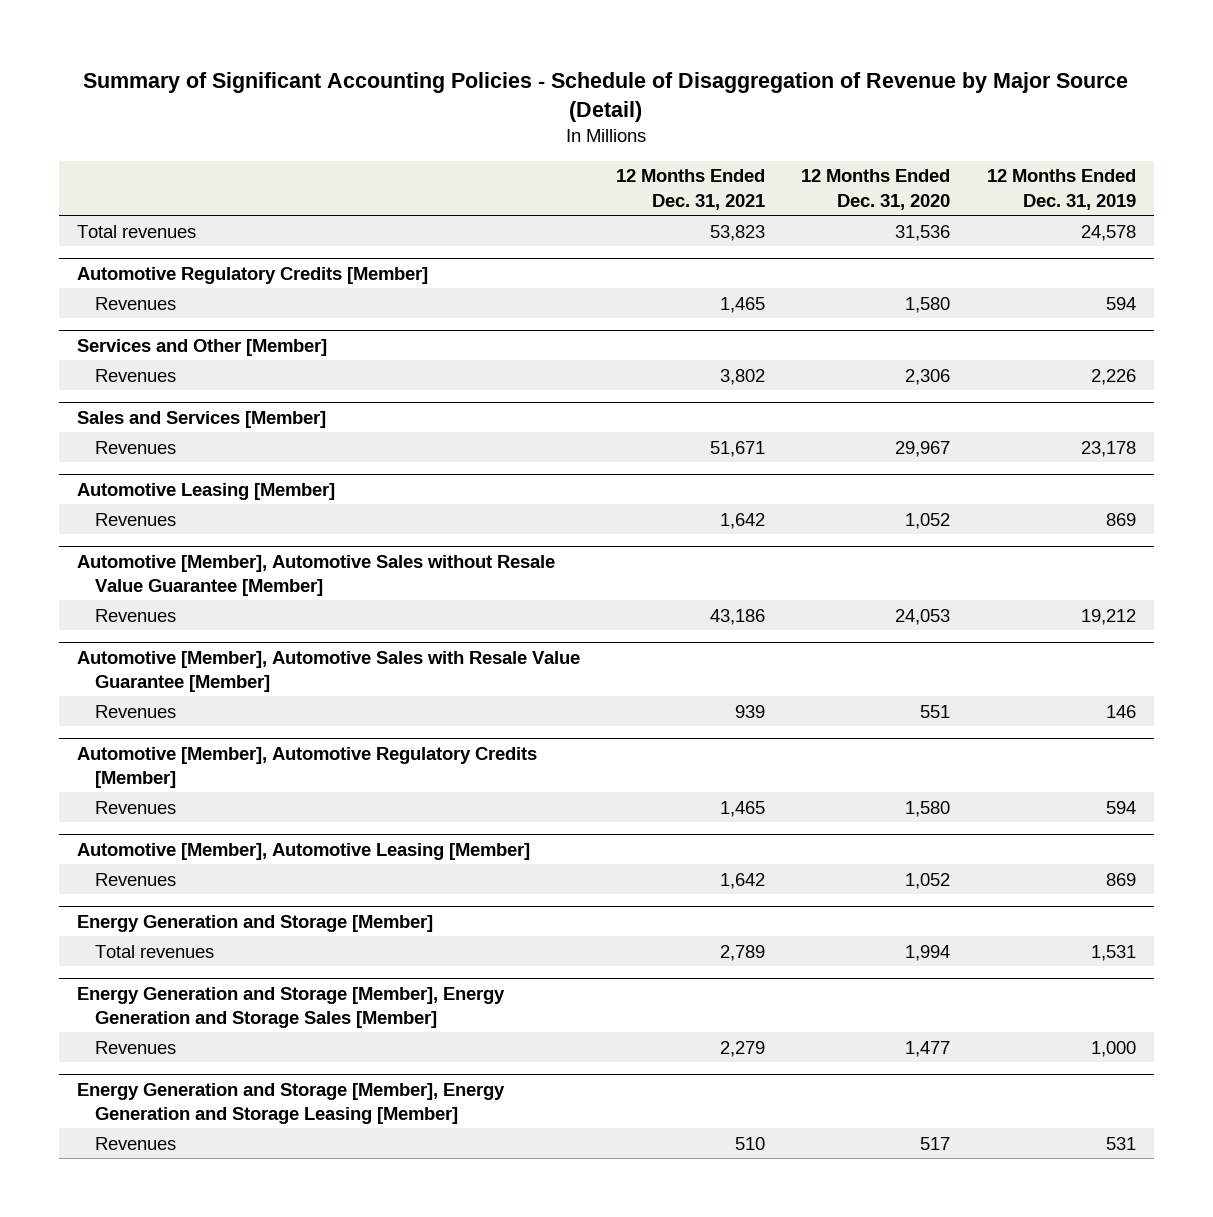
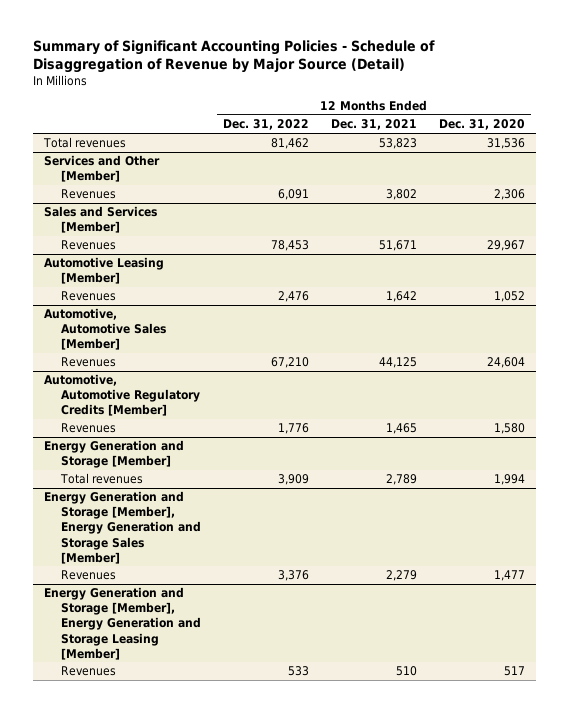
[986,169,1136,210] 12 Months Ended Dec. 31, 2019 -> none
none -> [223,119,310,131] Dec. 31, 2022
[77,266,429,284] Automotive Regulatory Credits [Member] -> none
[95,296,177,310] Revenues -> none
[77,554,556,596] Automotive [Member], Automotive Sales without Resale Value Guarantee [Member] -> none
[77,650,581,692] Automotive [Member], Automotive Sales with Resale Value Guarantee [Member] -> none
[95,704,177,718] Revenues -> none
none -> [44,308,166,351] Automotive, Automotive Sales [Member]
[710,608,766,625] 43,186 -> [379,357,418,369] 44,125
[895,608,951,625] 24,053 -> [487,357,526,369] 24,604
[77,746,538,788] Automotive [Member], Automotive Regulatory Credits [Member] -> [44,374,200,417] Automotive, Automotive Regulatory Credits [Member]
[77,842,531,860] Automotive [Member], Automotive Leasing [Member] -> none
[95,872,177,886] Revenues -> none

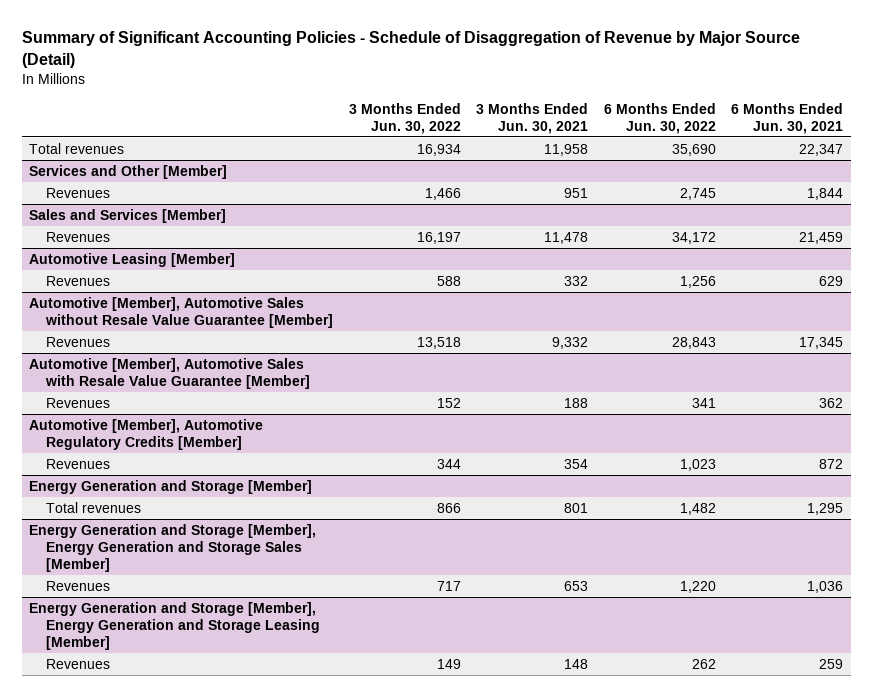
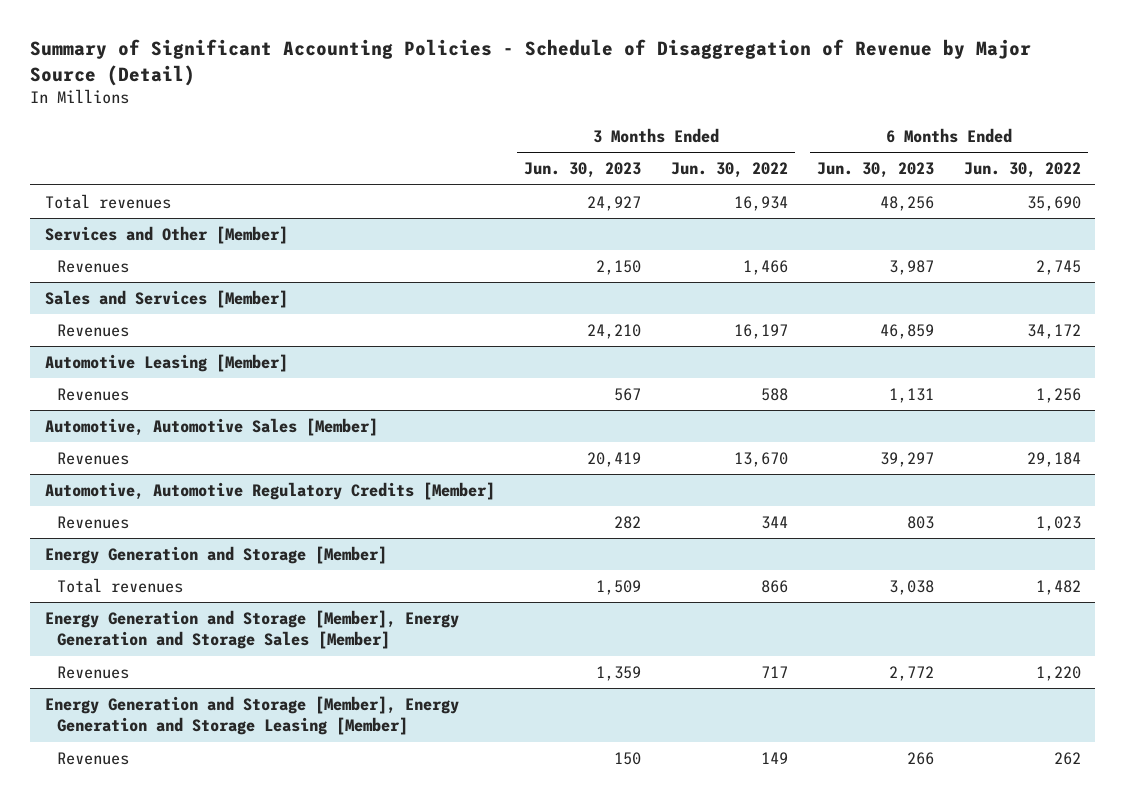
[476,102,589,134] 3 Months Ended Jun. 30, 2021 -> none
[731,102,844,134] 6 Months Ended Jun. 30, 2021 -> none
none -> [524,162,642,179] Jun. 30, 2023
none -> [817,162,935,179] Jun. 30, 2023
[29,296,334,328] Automotive [Member], Automotive Sales without Resale Value Guarantee [Member] -> none
[29,357,311,389] Automotive [Member], Automotive Sales with Resale Value Guarantee [Member] -> none
[46,397,111,408] Revenues -> none
none -> [44,417,378,436] Automotive, Automotive Sales [Member]
[416,336,461,349] 13,518 -> [733,451,788,467] 13,670
[671,336,716,349] 28,843 -> [1026,451,1081,467] 29,184
[29,418,264,450] Automotive [Member], Automotive Regulatory Credits [Member] -> [44,481,495,500] Automotive, Automotive Regulatory Credits [Member]

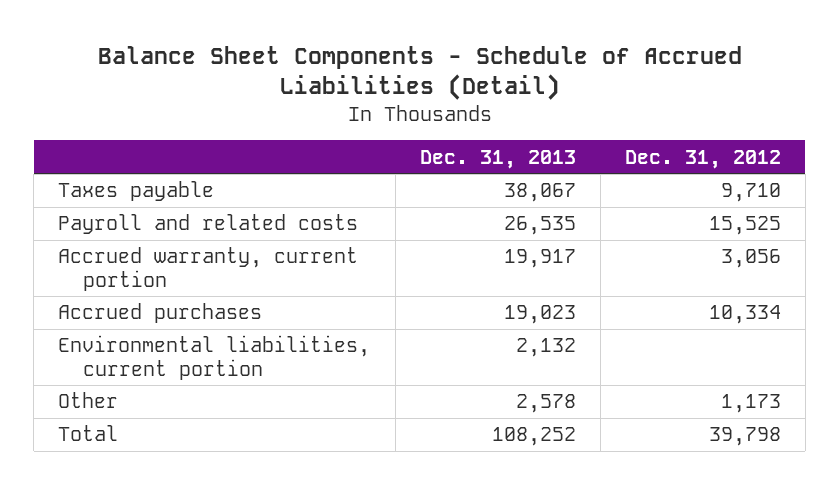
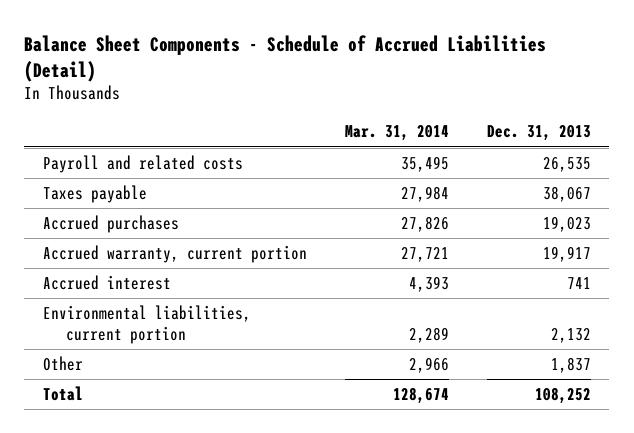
[624,149,781,169] Dec. 31, 2012 -> none
none -> [344,125,449,142] Mar. 31, 2014
[58,181,215,202] Taxes payable -> [43,185,148,204] Taxes payable
[58,247,359,291] Accrued warranty, current portion -> [43,245,308,264] Accrued warranty, current portion
none -> [43,275,172,291] Accrued interest
[515,394,576,414] 2,578 -> [550,357,591,374] 1,837

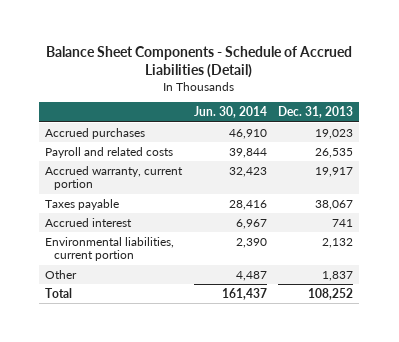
[344,125,449,142] Mar. 31, 2014 -> none
none -> [193,106,267,119] Jun. 30, 2014
[43,155,244,174] Payroll and related costs -> [45,146,174,158] Payroll and related costs
[43,185,148,204] Taxes payable -> [45,198,120,210] Taxes payable

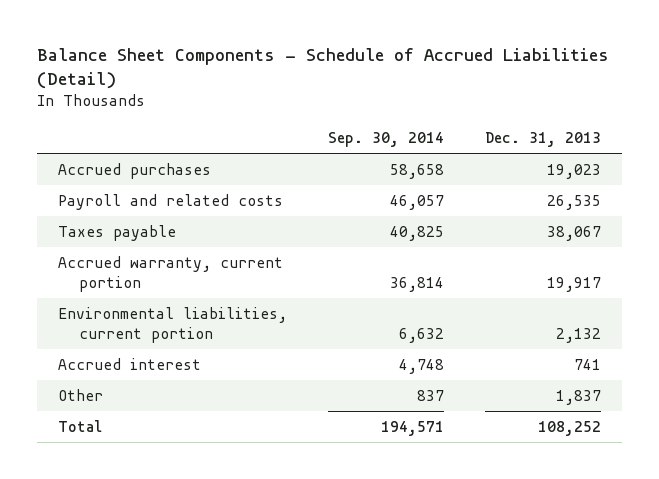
[193,106,267,119] Jun. 30, 2014 -> none
none -> [327,132,444,148] Sep. 30, 2014
[45,165,184,191] Accrued warranty, current portion -> [57,255,283,292] Accrued warranty, current portion
[45,217,133,227] Accrued interest -> [57,357,201,370] Accrued interest

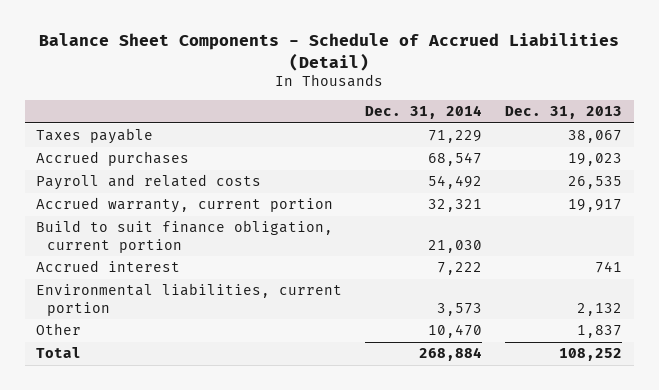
[327,132,444,148] Sep. 30, 2014 -> none
none -> [365,105,483,120] Dec. 31, 2014
[57,224,176,241] Taxes payable -> [36,128,154,145] Taxes payable
none -> [36,220,334,253] Build to suit finance obligation, current portion
[57,306,287,343] Environmental liabilities, current portion -> [36,283,343,316] Environmental liabilities, current portion

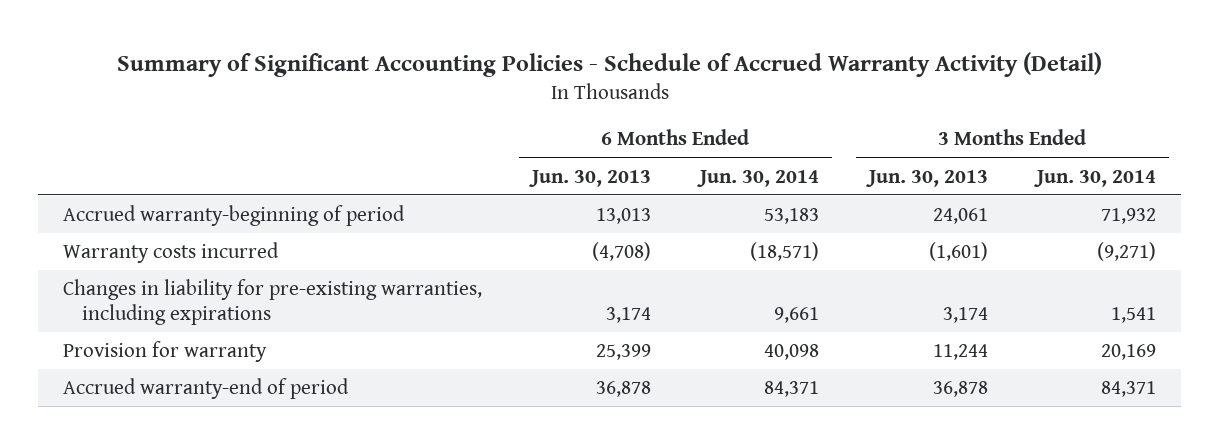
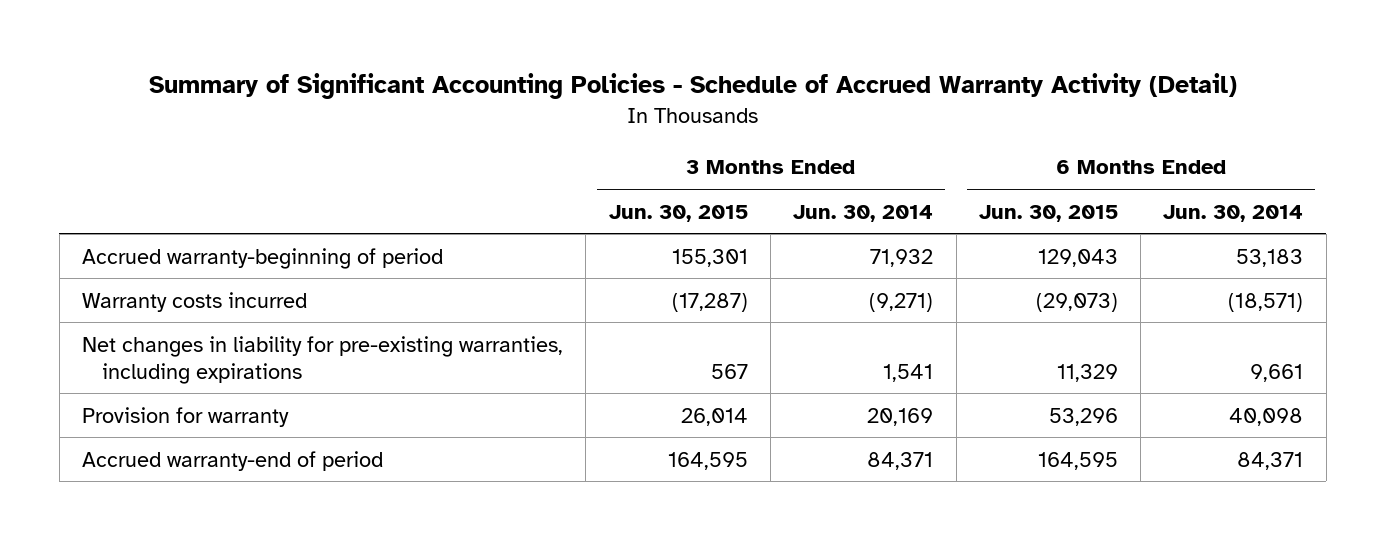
[528,169,651,187] Jun. 30, 2013 -> none
[865,169,988,187] Jun. 30, 2013 -> none
none -> [608,204,748,222] Jun. 30, 2015
none -> [978,204,1118,222] Jun. 30, 2015
[63,279,483,325] Changes in liability for pre-existing warranties, including expirations -> [82,335,564,384] Net changes in liability for pre-existing warranties, including expirations

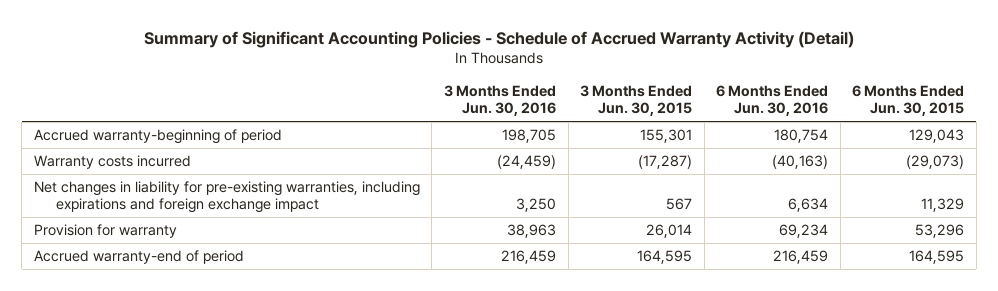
[793,204,934,222] Jun. 30, 2014 -> none
[1163,204,1304,222] Jun. 30, 2014 -> none
none -> [443,84,556,117] 3 Months Ended Jun. 30, 2016
none -> [716,84,829,117] 6 Months Ended Jun. 30, 2016
[82,335,564,384] Net changes in liability for pre-existing warranties, including expirations -> [33,181,420,214] Net changes in liability for pre-existing warranties, including expirations and foreign exchange impact

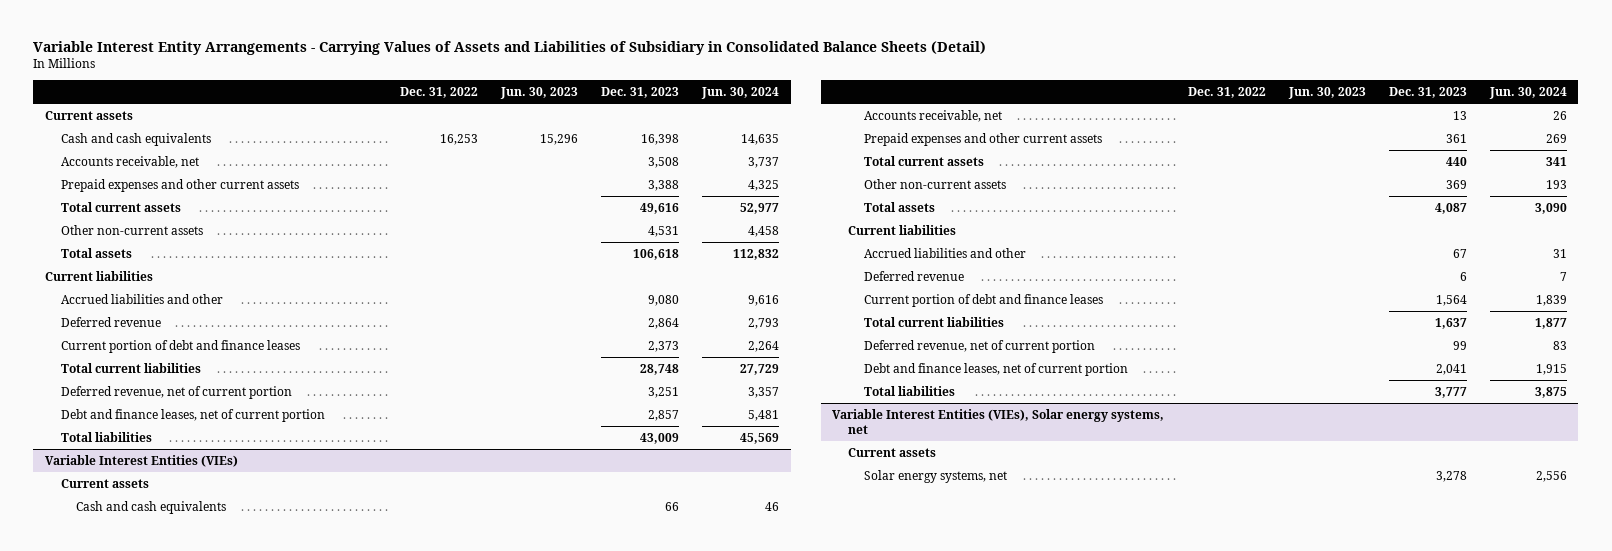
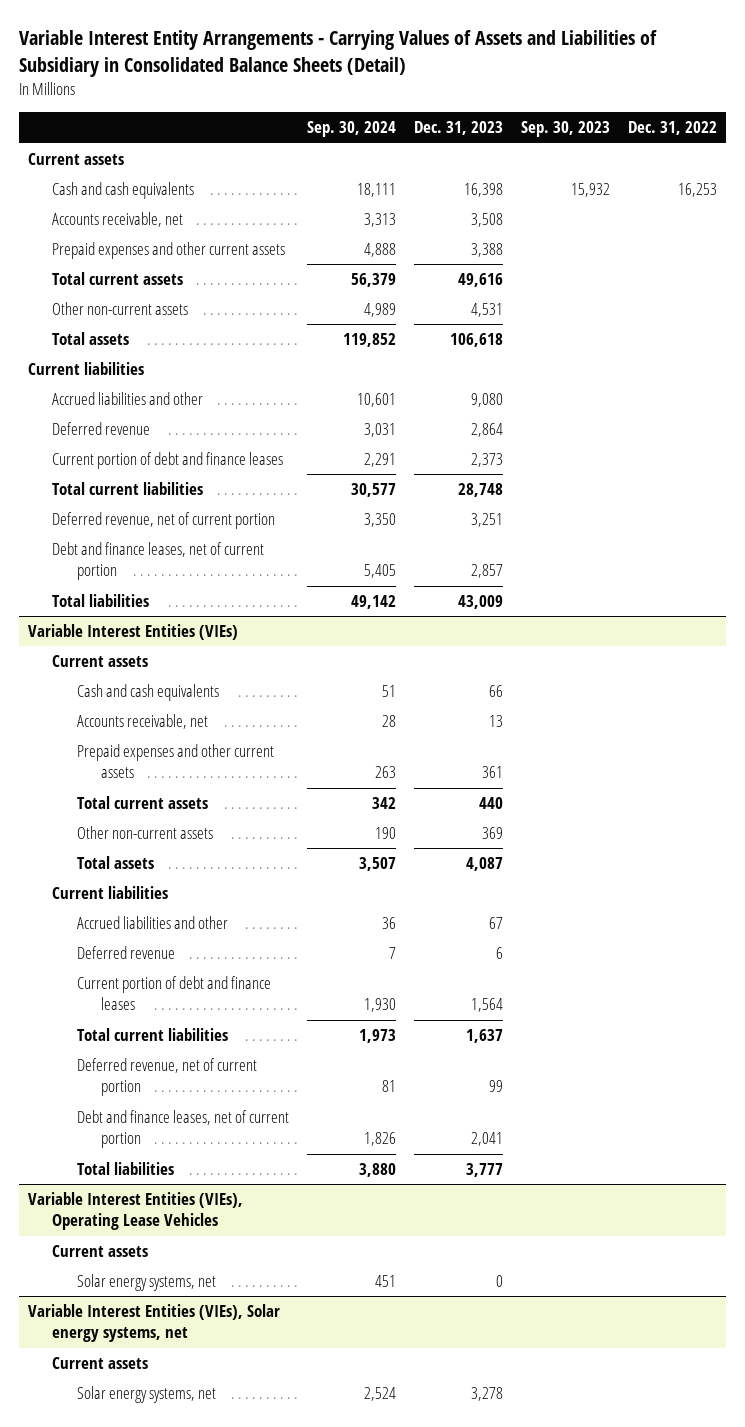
[500,86,579,99] Jun. 30, 2023 -> none
[701,86,780,99] Jun. 30, 2024 -> none
none -> [306,121,396,138] Sep. 30, 2024
none -> [520,121,610,138] Sep. 30, 2023
none -> [27,1192,243,1231] Variable Interest Entities (VIEs), Operating Lease Vehicles
none -> [52,1245,149,1258] Current assets
none -> [76,1274,216,1292] Solar energy systems, net

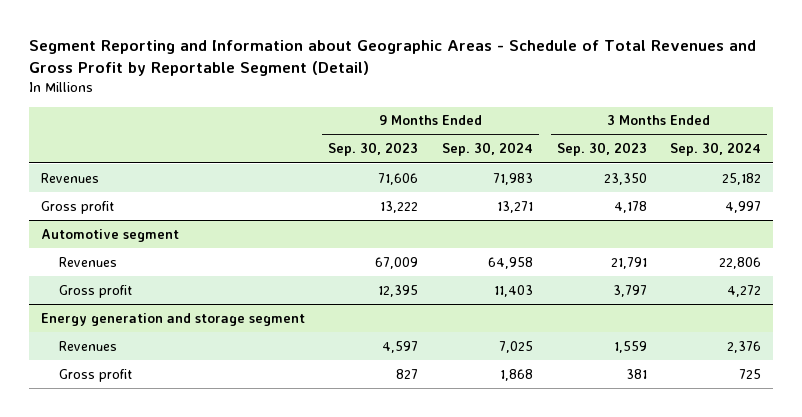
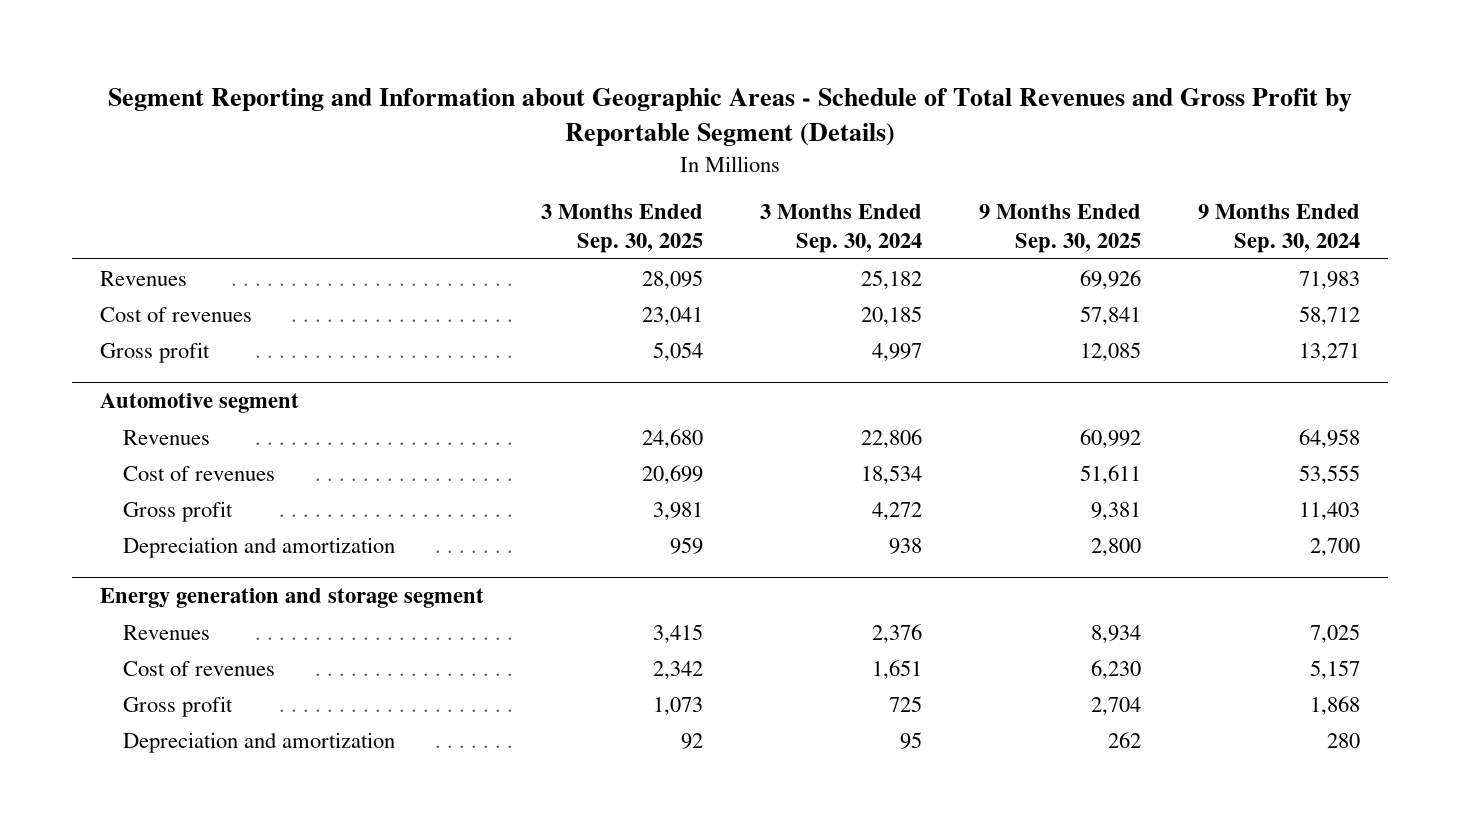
[28,40,756,77] Segment Reporting and Information about Geographic Areas - Schedule of Total Revenues and Gross Profit by Reportable Segment (Detail) -> [107,88,1352,147] Segment Reporting and Information about Geographic Areas - Schedule of Total Revenues and Gross Profit by Reportable Segment (Details)
[328,142,419,157] Sep. 30, 2023 -> none
[556,142,647,157] Sep. 30, 2023 -> none
none -> [540,204,703,254] 3 Months Ended Sep. 30, 2025
none -> [978,204,1141,254] 9 Months Ended Sep. 30, 2025
none -> [100,306,253,322] Cost of revenues
none -> [122,465,275,481] Cost of revenues
none -> [122,536,395,558] Depreciation and amortization
none -> [122,660,275,676] Cost of revenues
none -> [122,731,395,753] Depreciation and amortization

